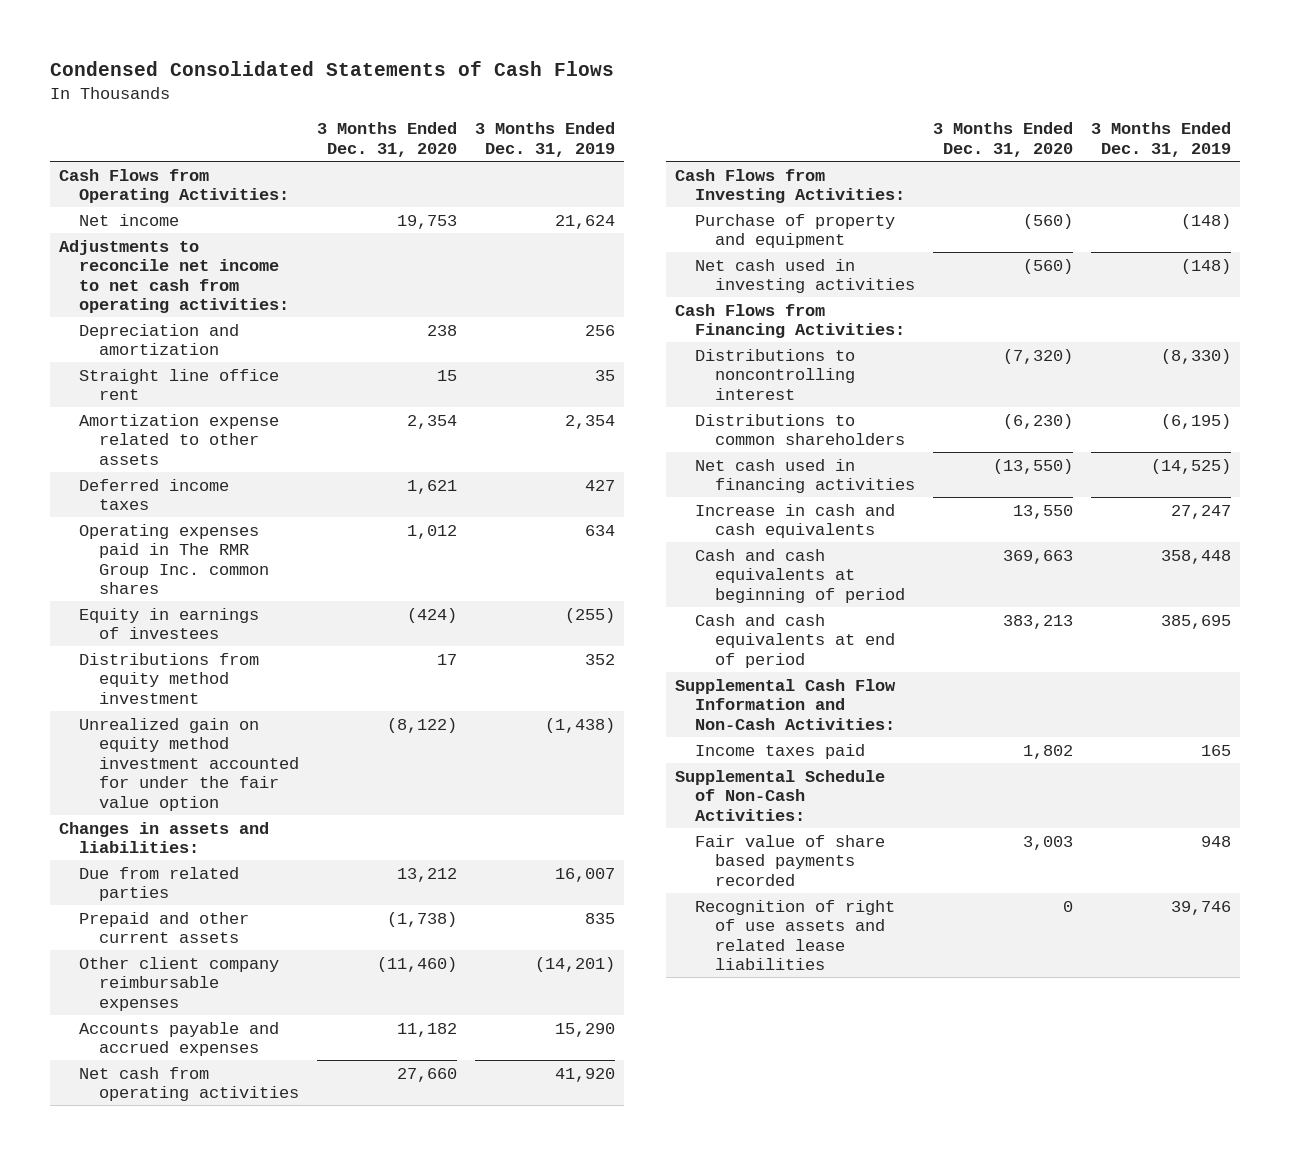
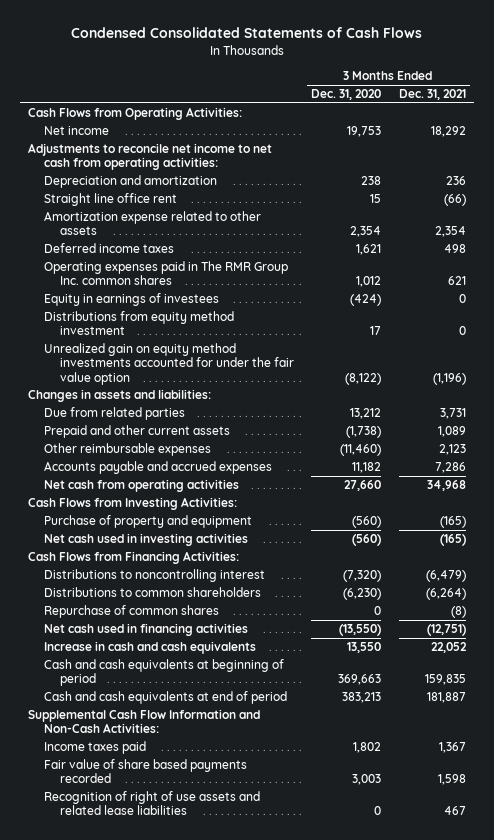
[475,122,616,157] 3 Months Ended Dec. 31, 2019 -> none
none -> [398,89,466,101] Dec. 31, 2021
[79,717,300,811] Unrealized gain on equity method investment accounted for under the fair value option -> [43,343,294,385] Unrealized gain on equity method investments accounted for under the fair value option
[79,956,280,1011] Other client company reimbursable expenses -> [43,443,211,457] Other reimbursable expenses
none -> [43,605,219,619] Repurchase of common shares
[675,769,886,821] Supplemental Schedule of Non-Cash Activities: -> none

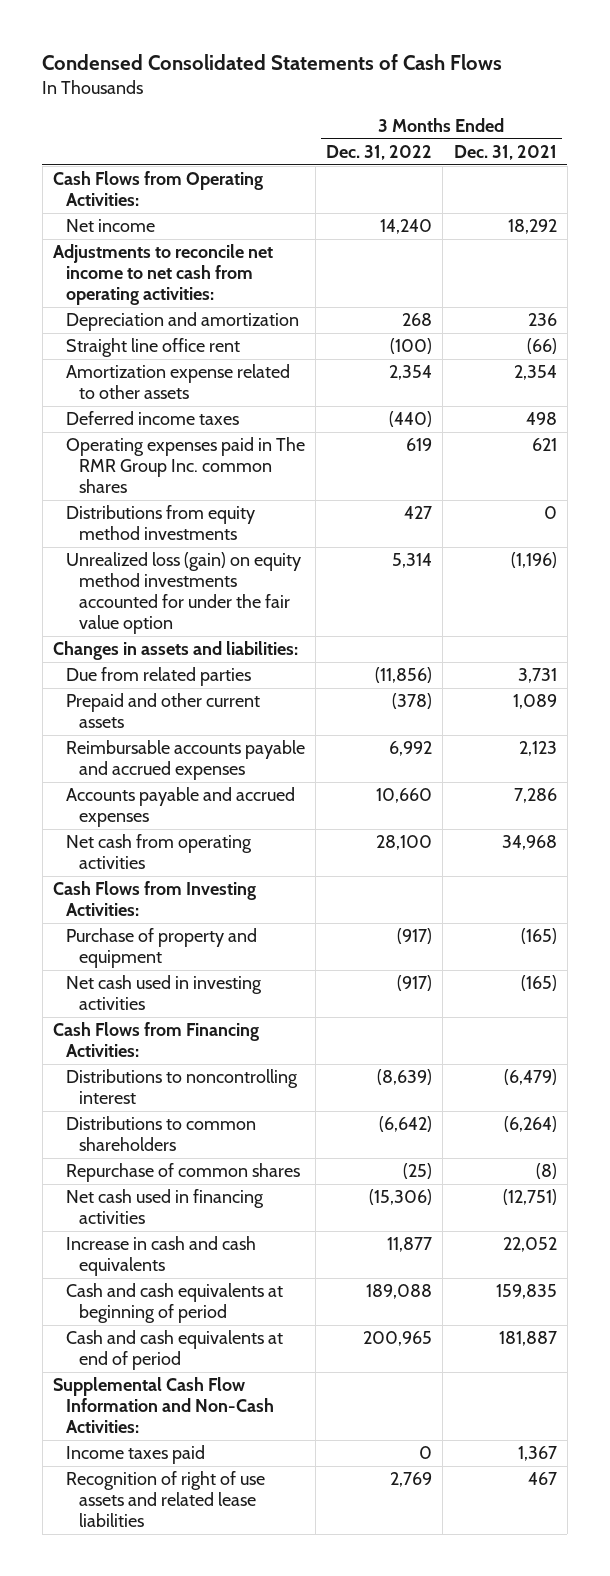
[311,89,382,101] Dec. 31, 2020 -> none
none -> [326,144,433,160] Dec. 31, 2022
[43,293,219,307] Equity in earnings of investees -> none
[43,311,234,336] Distributions from equity method investment -> [65,505,255,541] Distributions from equity method investments
[43,343,294,385] Unrealized gain on equity method investments accounted for under the fair value option -> [65,552,301,635] Unrealized loss (gain) on equity method investments accounted for under the fair value option
[43,443,211,457] Other reimbursable expenses -> [65,740,305,781] Reimbursable accounts payable and accrued expenses
[43,759,247,784] Fair value of share based payments recorded -> none

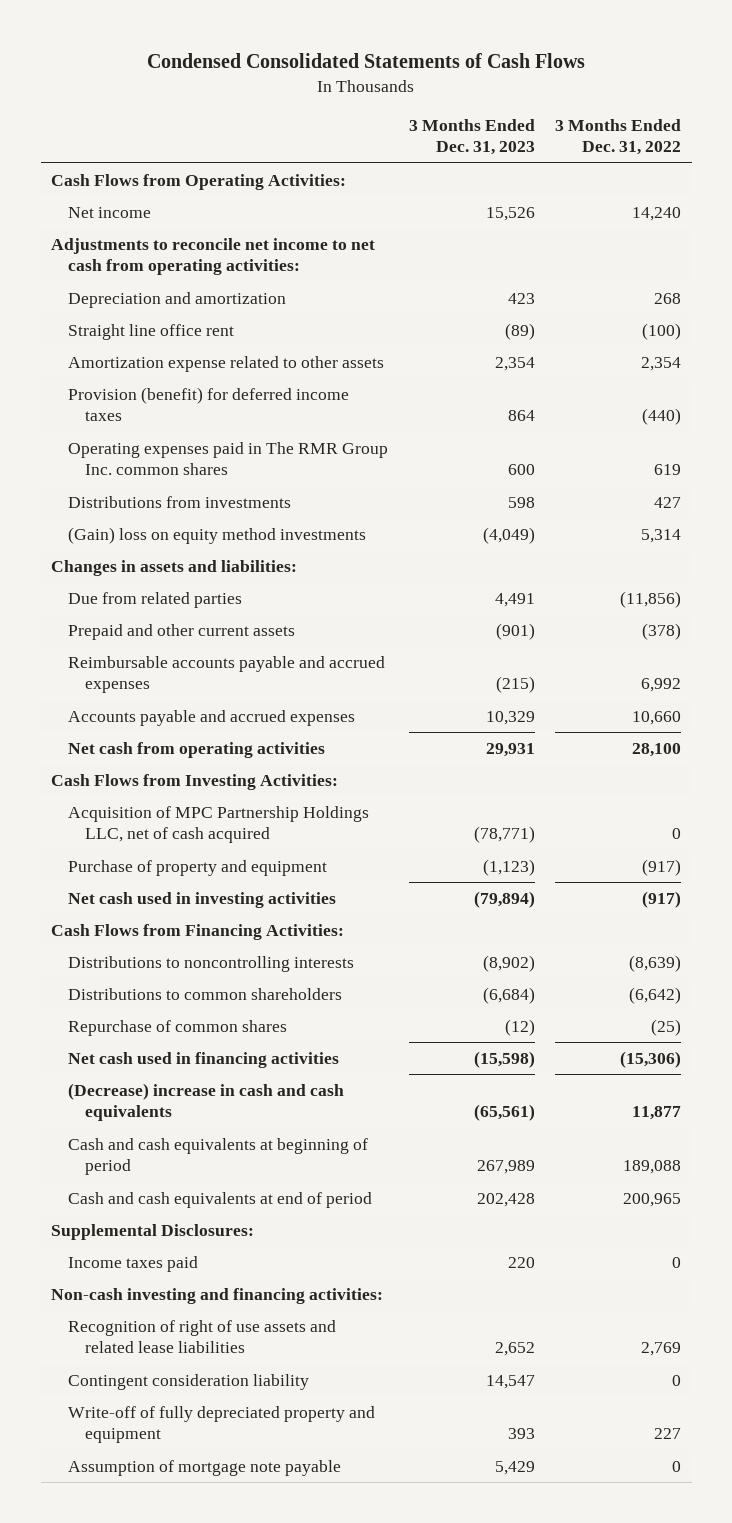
[453,144,557,160] Dec. 31, 2021 -> none
none -> [408,118,535,156] 3 Months Ended Dec. 31, 2023
[65,411,239,426] Deferred income taxes -> [67,386,349,422] Provision (benefit) for deferred income taxes
[65,505,255,541] Distributions from equity method investments -> [67,495,291,508] Distributions from investments
[65,552,301,635] Unrealized loss (gain) on equity method investments accounted for under the fair value option -> [67,526,366,544] (Gain) loss on equity method investments
none -> [67,805,369,844] Acquisition of MPC Partnership Holdings LLC, net of cash acquired
[65,1069,298,1105] Distributions to noncontrolling interest -> [67,955,354,972] Distributions to noncontrolling interests
[65,1236,256,1277] Increase in cash and cash equivalents -> [67,1082,344,1122] (Decrease) increase in cash and cash equivalents
[52,1377,274,1434] Supplemental Cash Flow Information and Non-Cash Activities: -> [51,1223,255,1240] Supplemental Disclosures:
none -> [51,1287,384,1304] Non-cash investing and financing activities:
none -> [67,1373,309,1390] Contingent consideration liability
none -> [67,1405,375,1444] Write-off of fully depreciated property and equipment
none -> [67,1459,341,1476] Assumption of mortgage note payable

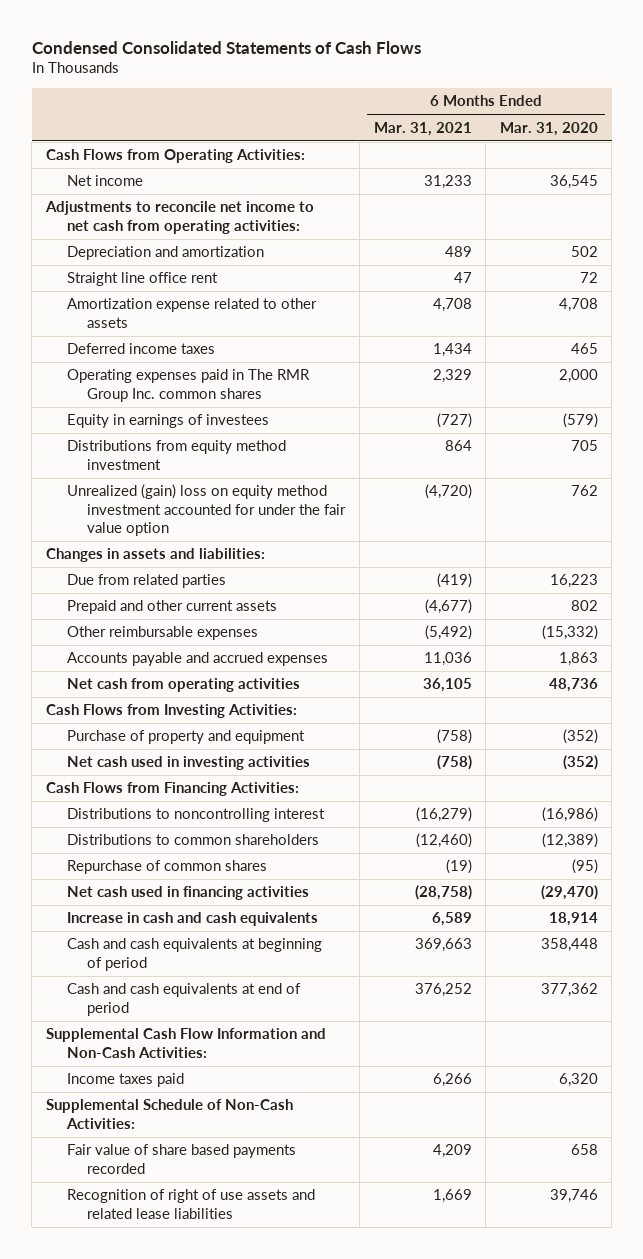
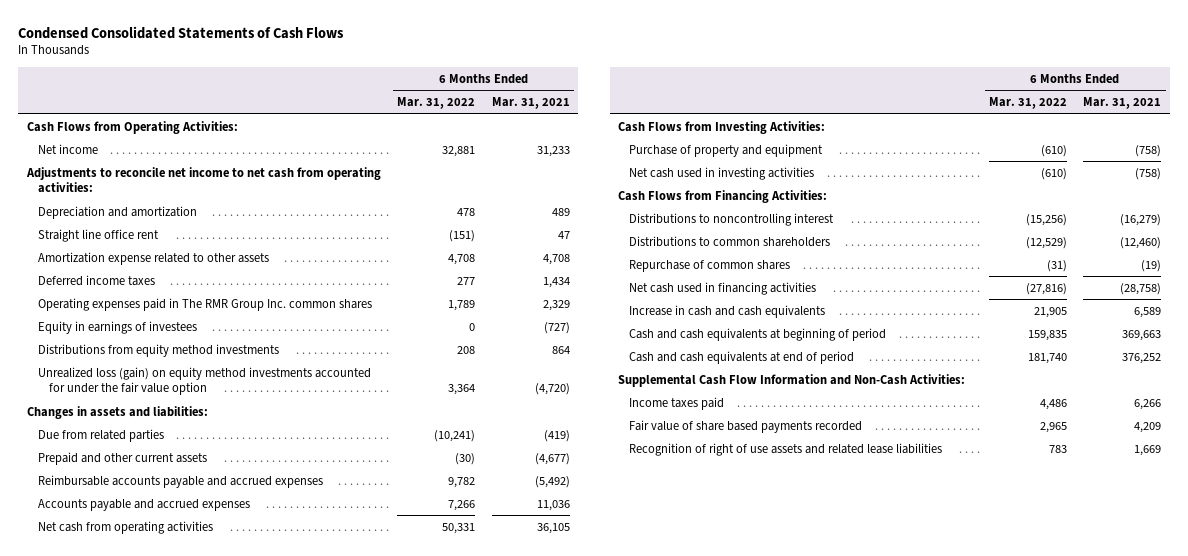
[499,121,598,136] Mar. 31, 2020 -> none
none -> [397,97,476,110] Mar. 31, 2022
[66,440,286,470] Distributions from equity method investment -> [38,343,280,357] Distributions from equity method investments
[66,484,347,536] Unrealized (gain) loss on equity method investment accounted for under the fair value option -> [38,366,372,396] Unrealized loss (gain) on equity method investments accounted for under the fair value option
[66,626,258,641] Other reimbursable expenses -> [38,474,324,488] Reimbursable accounts payable and accrued expenses
[45,1099,293,1129] Supplemental Schedule of Non-Cash Activities: -> none

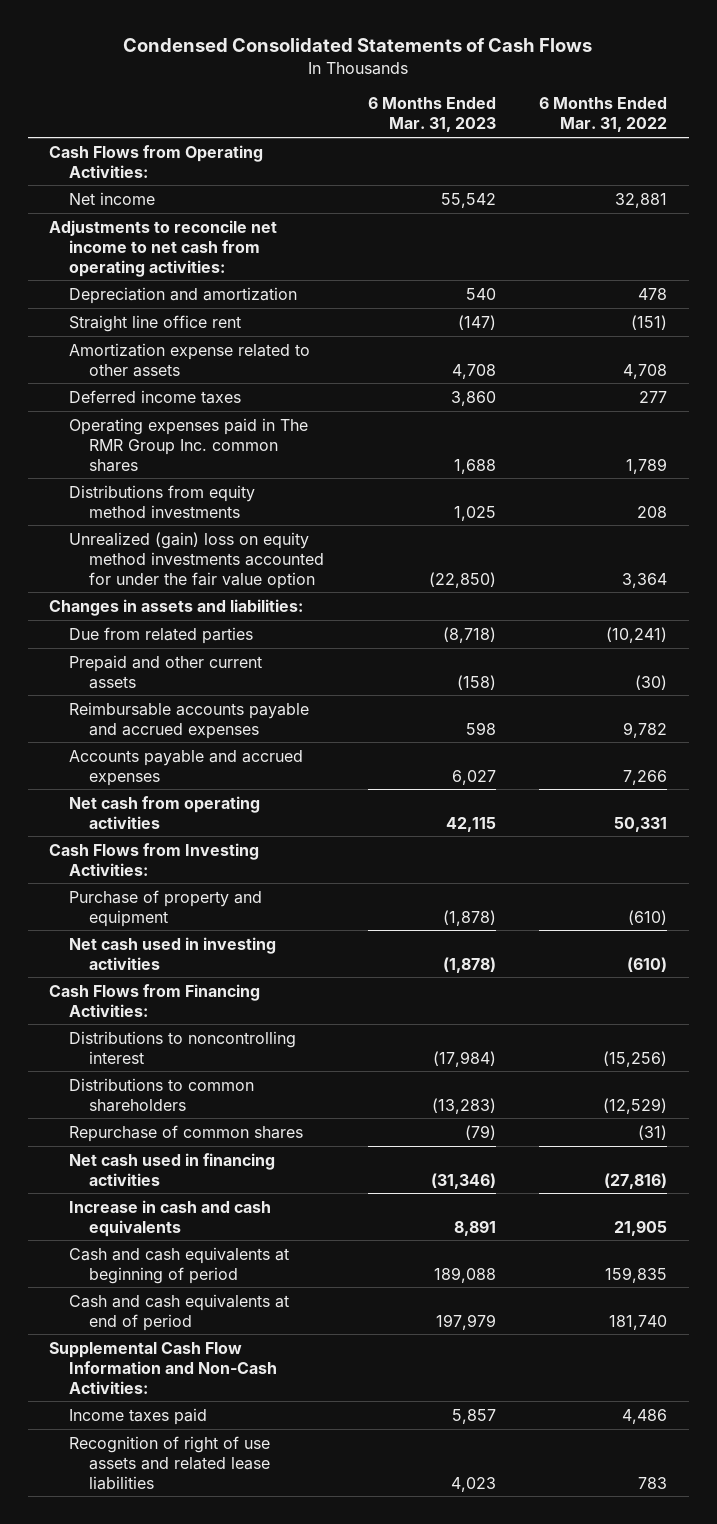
[492,97,571,110] Mar. 31, 2021 -> none
none -> [367,97,496,133] 6 Months Ended Mar. 31, 2023
[38,320,198,334] Equity in earnings of investees -> none
[38,366,372,396] Unrealized loss (gain) on equity method investments accounted for under the fair value option -> [69,531,324,589] Unrealized (gain) loss on equity method investments accounted for under the fair value option
[629,419,863,433] Fair value of share based payments recorded -> none

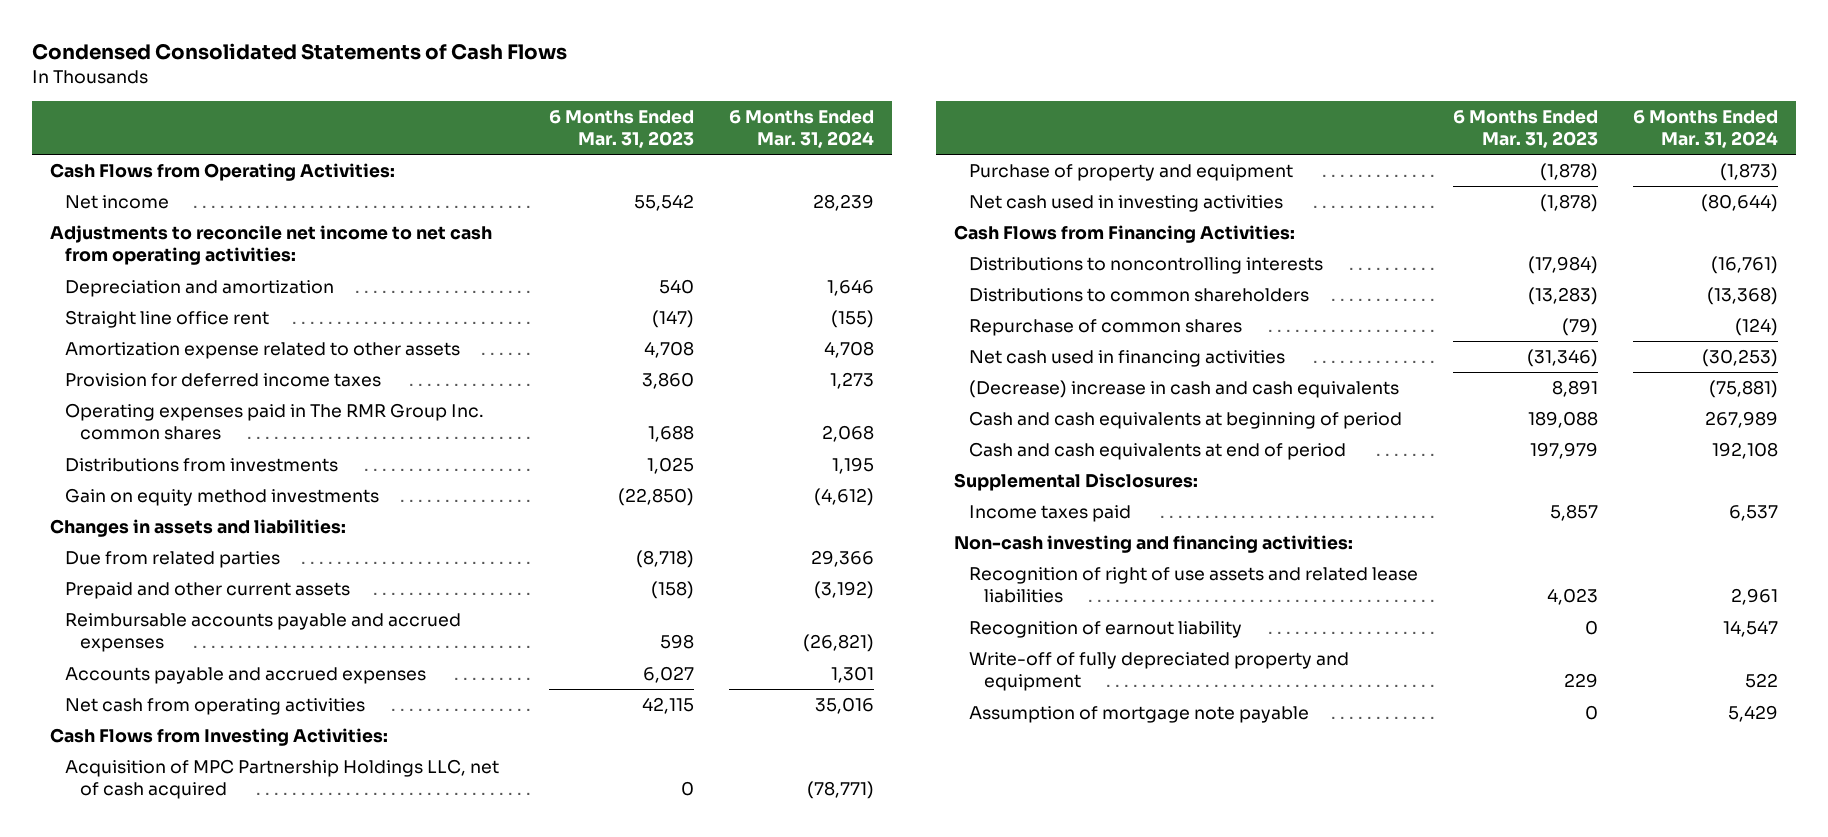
[539,97,668,133] 6 Months Ended Mar. 31, 2022 -> none
none -> [729,109,875,149] 6 Months Ended Mar. 31, 2024
[69,389,242,404] Deferred income taxes -> [64,372,381,387] Provision for deferred income taxes
[69,484,256,518] Distributions from equity method investments -> [64,457,338,472] Distributions from investments
[69,531,324,589] Unrealized (gain) loss on equity method investments accounted for under the fair value option -> [64,487,379,506] Gain on equity method investments
none -> [64,758,499,800] Acquisition of MPC Partnership Holdings LLC, net of cash acquired
[69,1030,297,1064] Distributions to noncontrolling interest -> [968,256,1323,274] Distributions to noncontrolling interests
[69,1199,272,1237] Increase in cash and cash equivalents -> [968,379,1399,398] (Decrease) increase in cash and cash equivalents
[49,1341,278,1394] Supplemental Cash Flow Information and Non-Cash Activities: -> [953,472,1198,491] Supplemental Disclosures:
none -> [953,534,1353,553] Non-cash investing and financing activities:
none -> [968,620,1242,638] Recognition of earnout liability
none -> [968,651,1349,692] Write-off of fully depreciated property and equipment
none -> [968,705,1309,723] Assumption of mortgage note payable

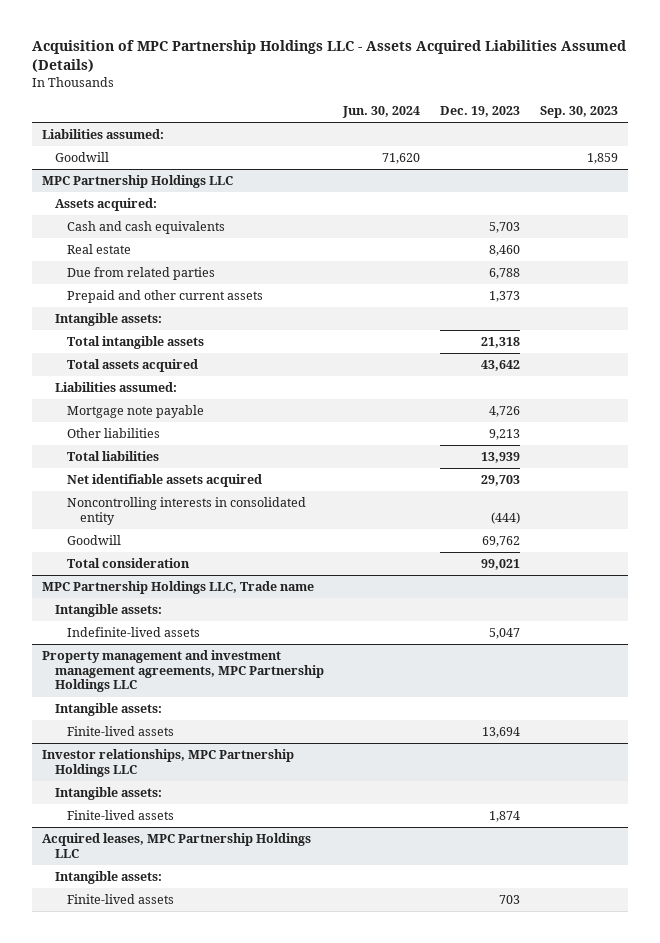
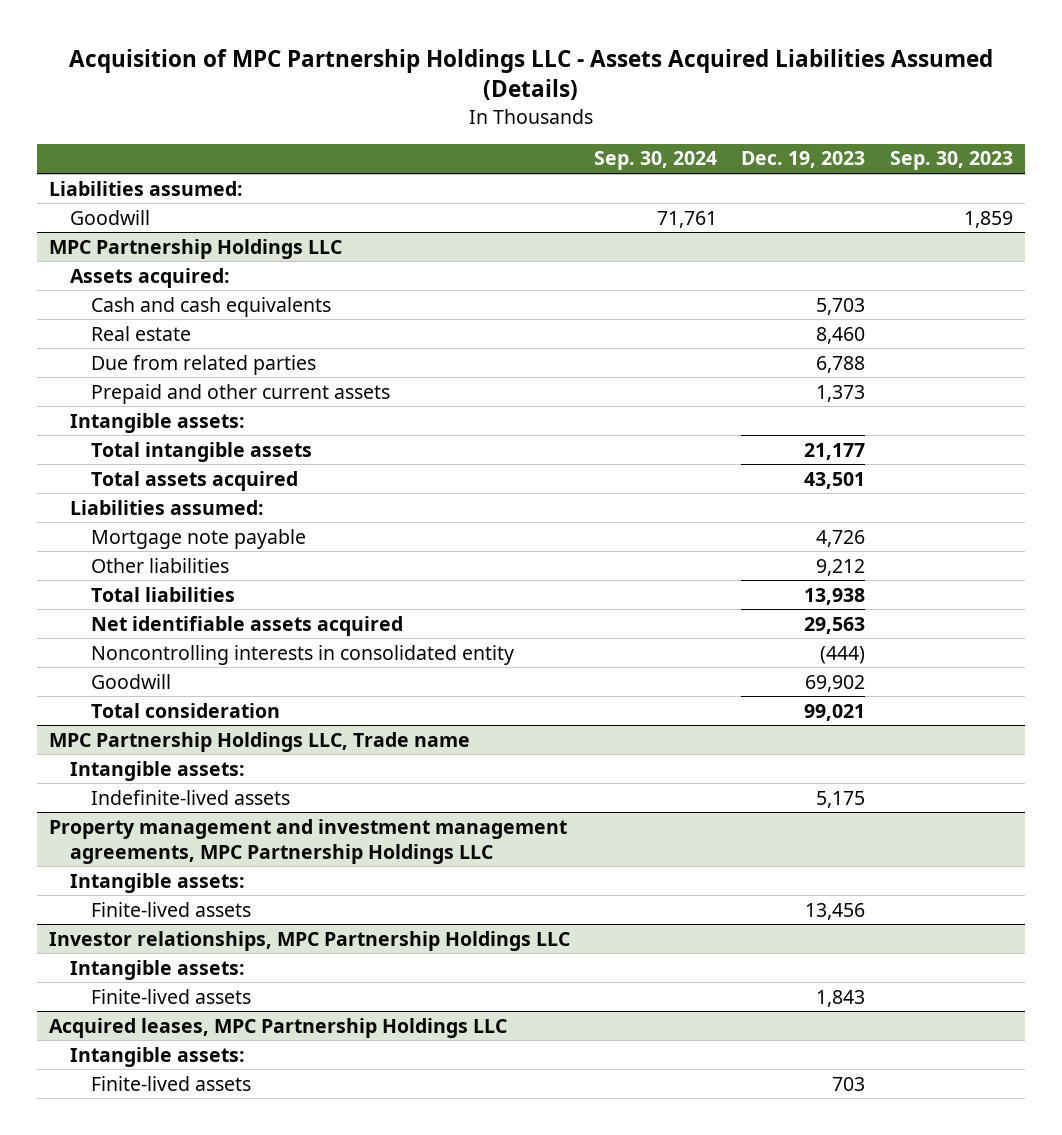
[342,106,421,119] Jun. 30, 2024 -> none
none -> [594,151,718,171] Sep. 30, 2024
[481,336,521,348] 21,318 -> [804,442,866,460] 21,177
[481,359,521,371] 43,642 -> [804,471,866,489] 43,501
[489,428,521,440] 9,213 -> [816,558,866,576] 9,212
[481,451,521,463] 13,939 -> [804,587,866,605] 13,938
[481,474,521,486] 29,703 -> [804,616,866,634] 29,563
[482,535,521,547] 69,762 -> [805,674,866,692] 69,902
[489,627,521,639] 5,047 -> [816,790,866,808] 5,175
[482,726,521,738] 13,694 -> [805,902,866,920] 13,456
[489,810,521,822] 1,874 -> [816,989,866,1007] 1,843

